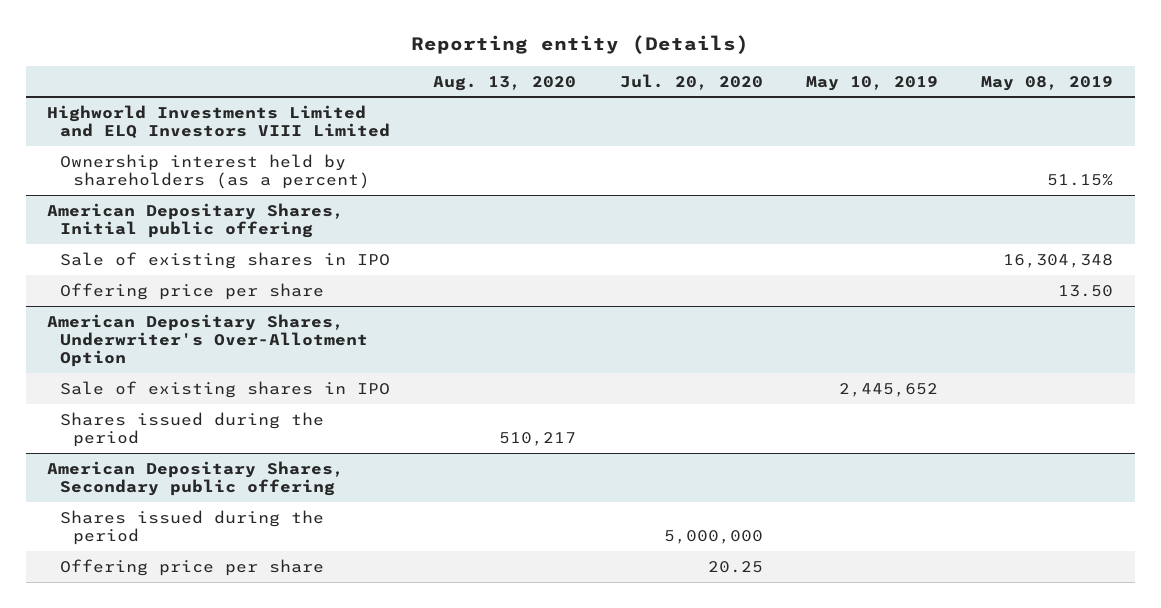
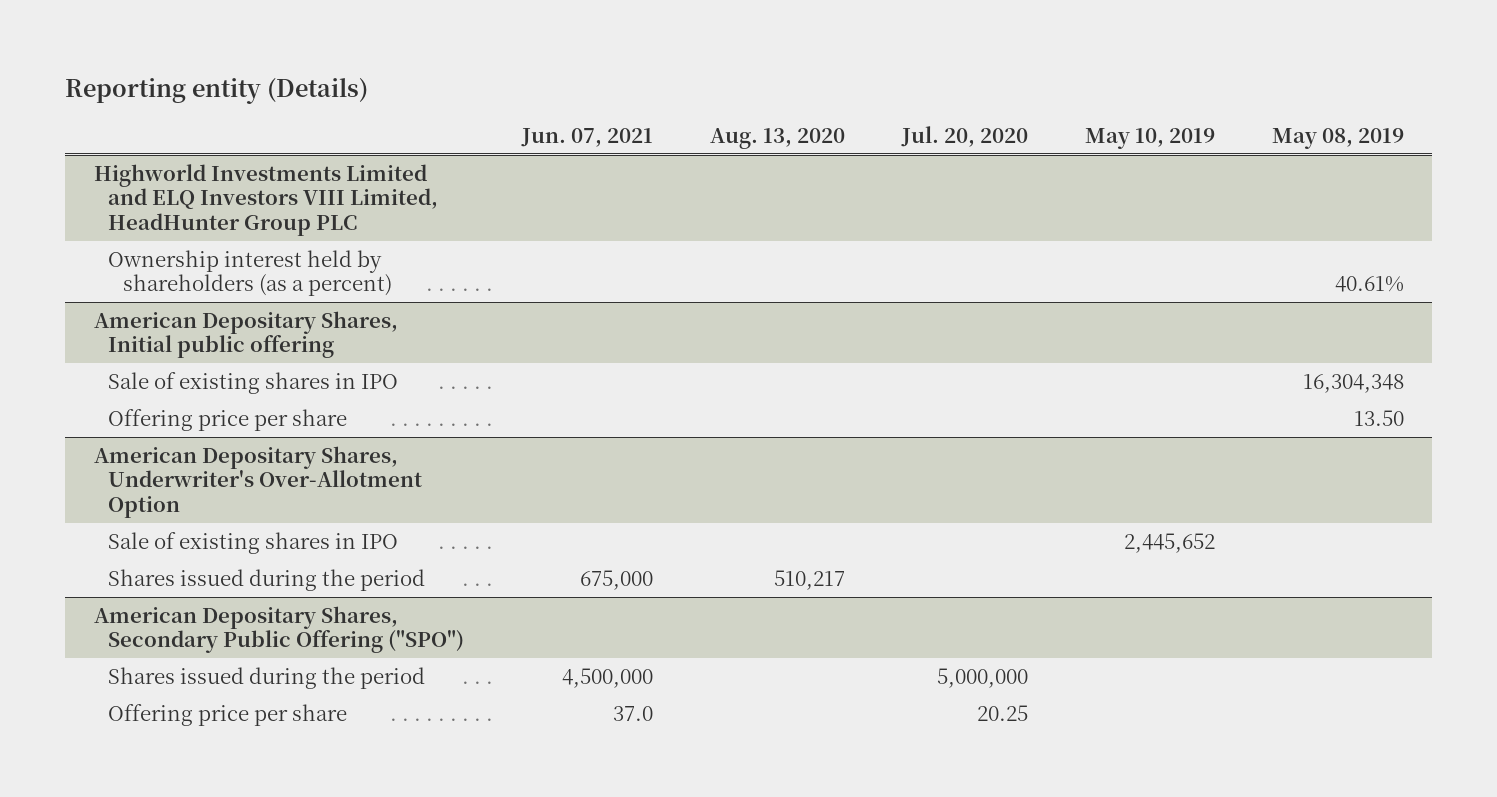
none -> [520,127,653,147] Jun. 07, 2021
[47,104,391,140] Highworld Investments Limited and ELQ Investors VIII Limited -> [93,163,439,236] Highworld Investments Limited and ELQ Investors VIII Limited, HeadHunter Group PLC
[1047,174,1114,187] 51.15% -> [1334,276,1404,293] 40.61%
[47,460,345,497] American Depositary Shares, Secondary public offering -> [93,605,465,654] American Depositary Shares, Secondary Public Offering ("SPO")

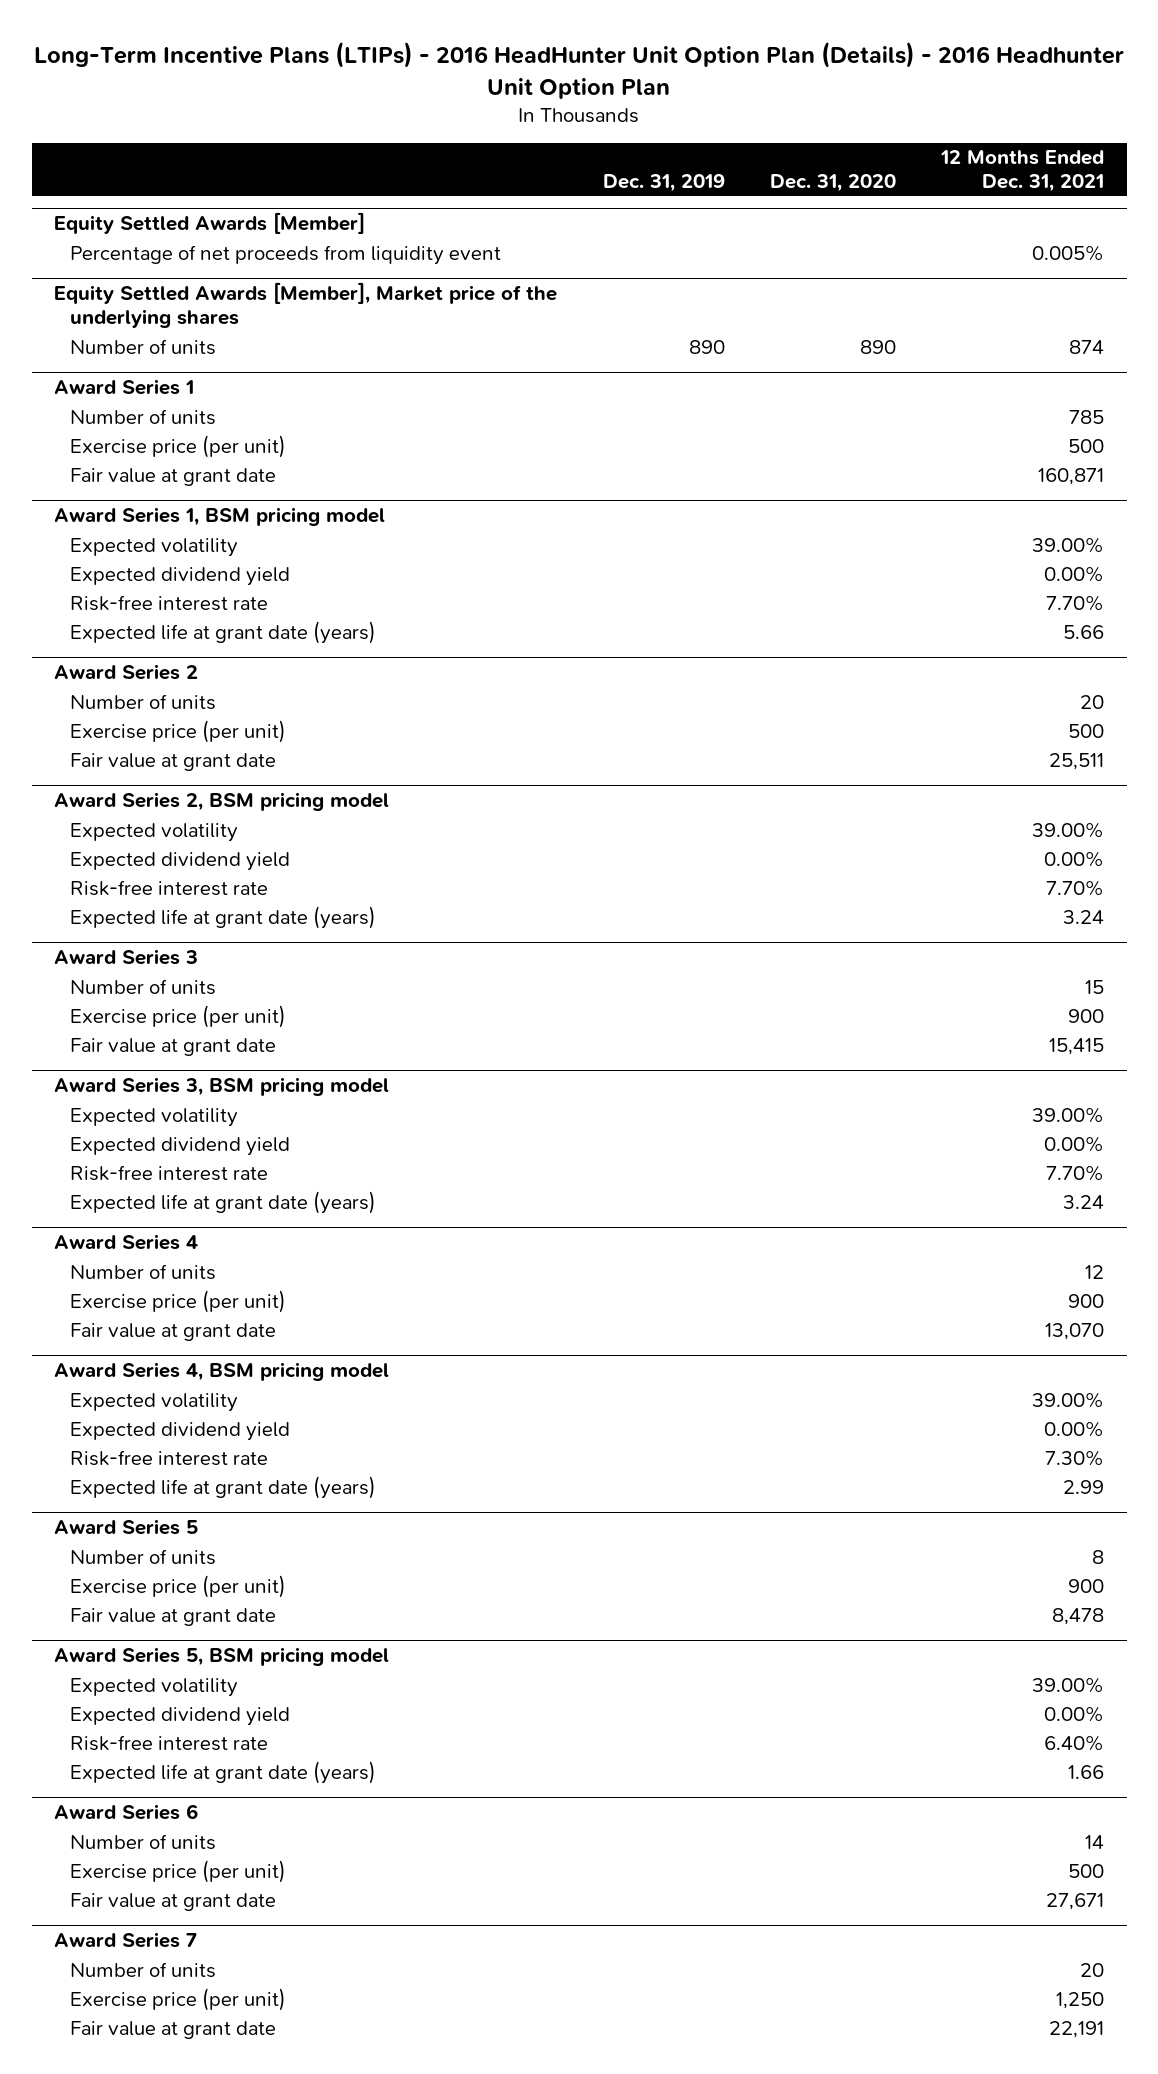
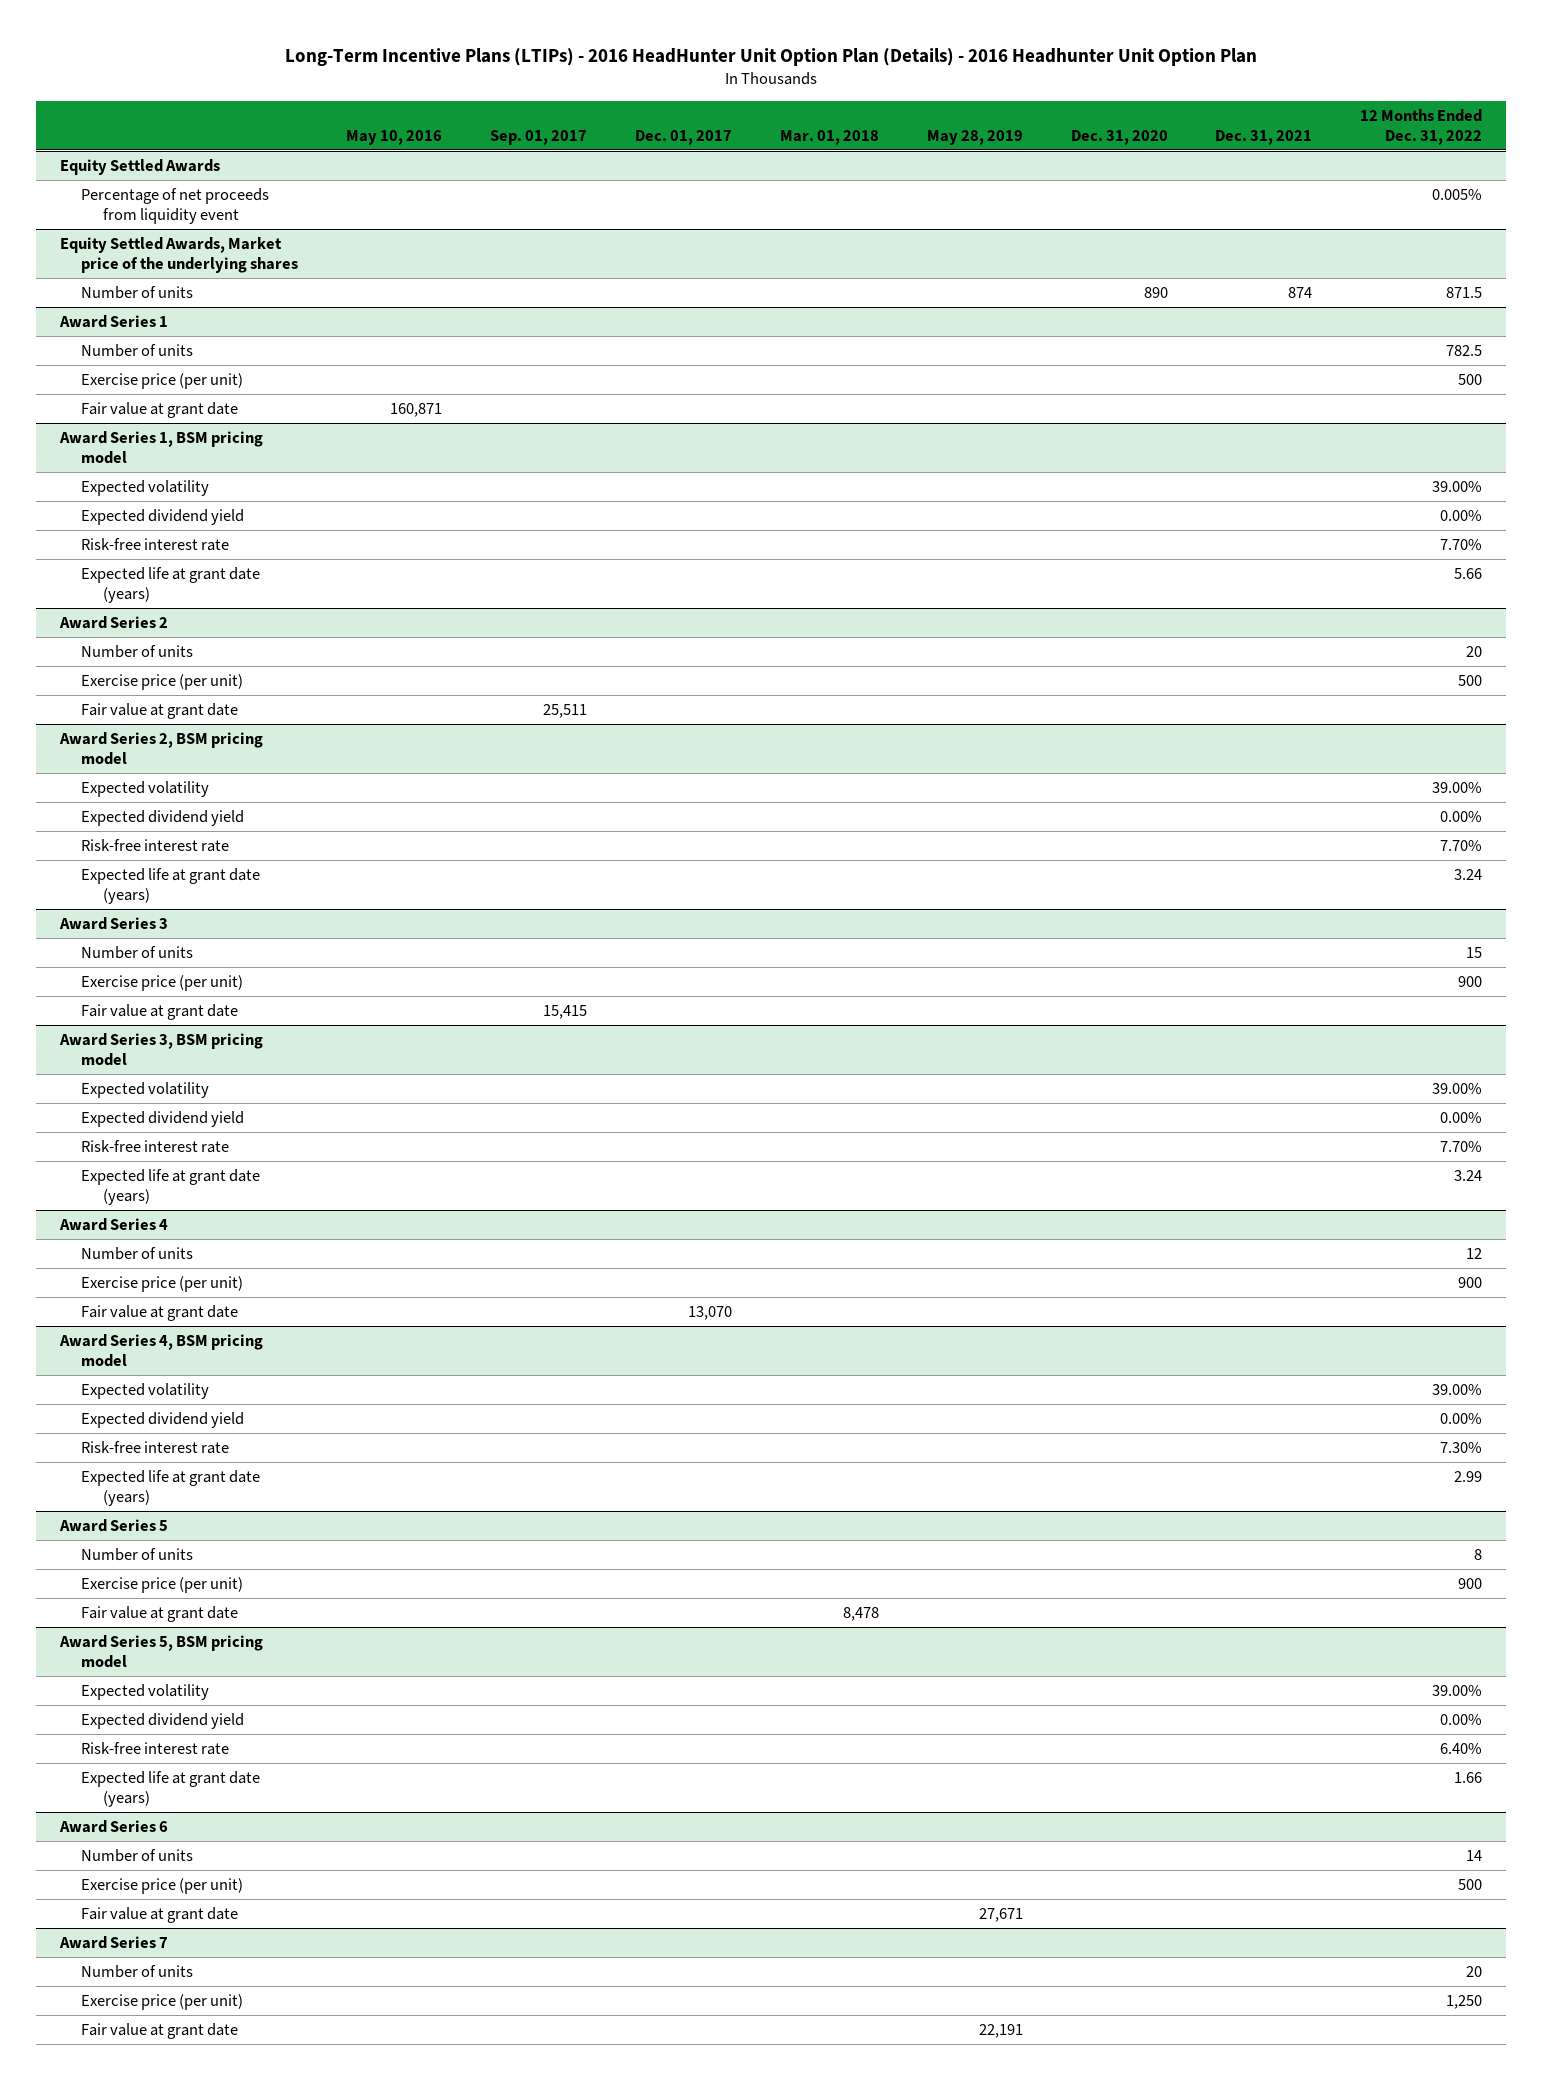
[602,173,725,192] Dec. 31, 2019 -> none
[939,150,1104,192] 12 Months Ended Dec. 31, 2021 -> none
none -> [346,129,443,145] May 10, 2016
none -> [489,129,587,145] Sep. 01, 2017
none -> [634,129,732,145] Dec. 01, 2017
none -> [779,129,879,145] Mar. 01, 2018
none -> [926,129,1023,145] May 28, 2019
none -> [1215,129,1313,145] Dec. 31, 2021
none -> [1360,109,1483,145] 12 Months Ended Dec. 31, 2022
[54,212,366,235] Equity Settled Awards [Member] -> [59,159,220,176] Equity Settled Awards
[54,282,558,329] Equity Settled Awards [Member], Market price of the underlying shares -> [59,237,299,273] Equity Settled Awards, Market price of the underlying shares

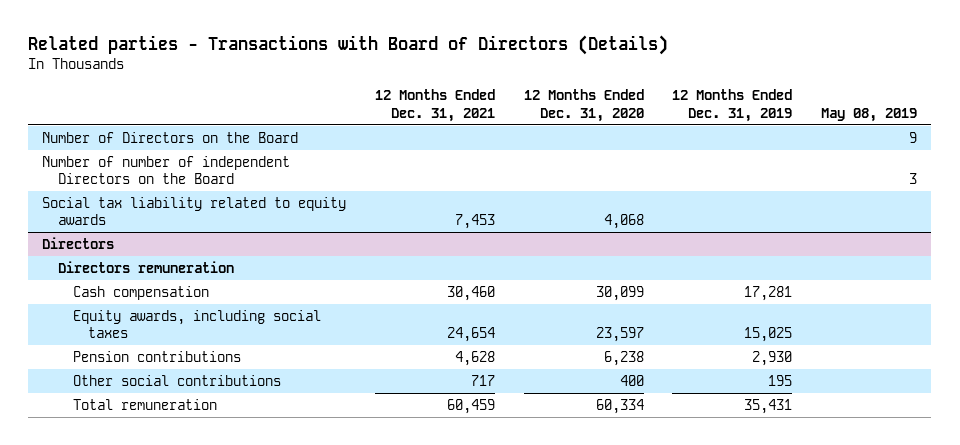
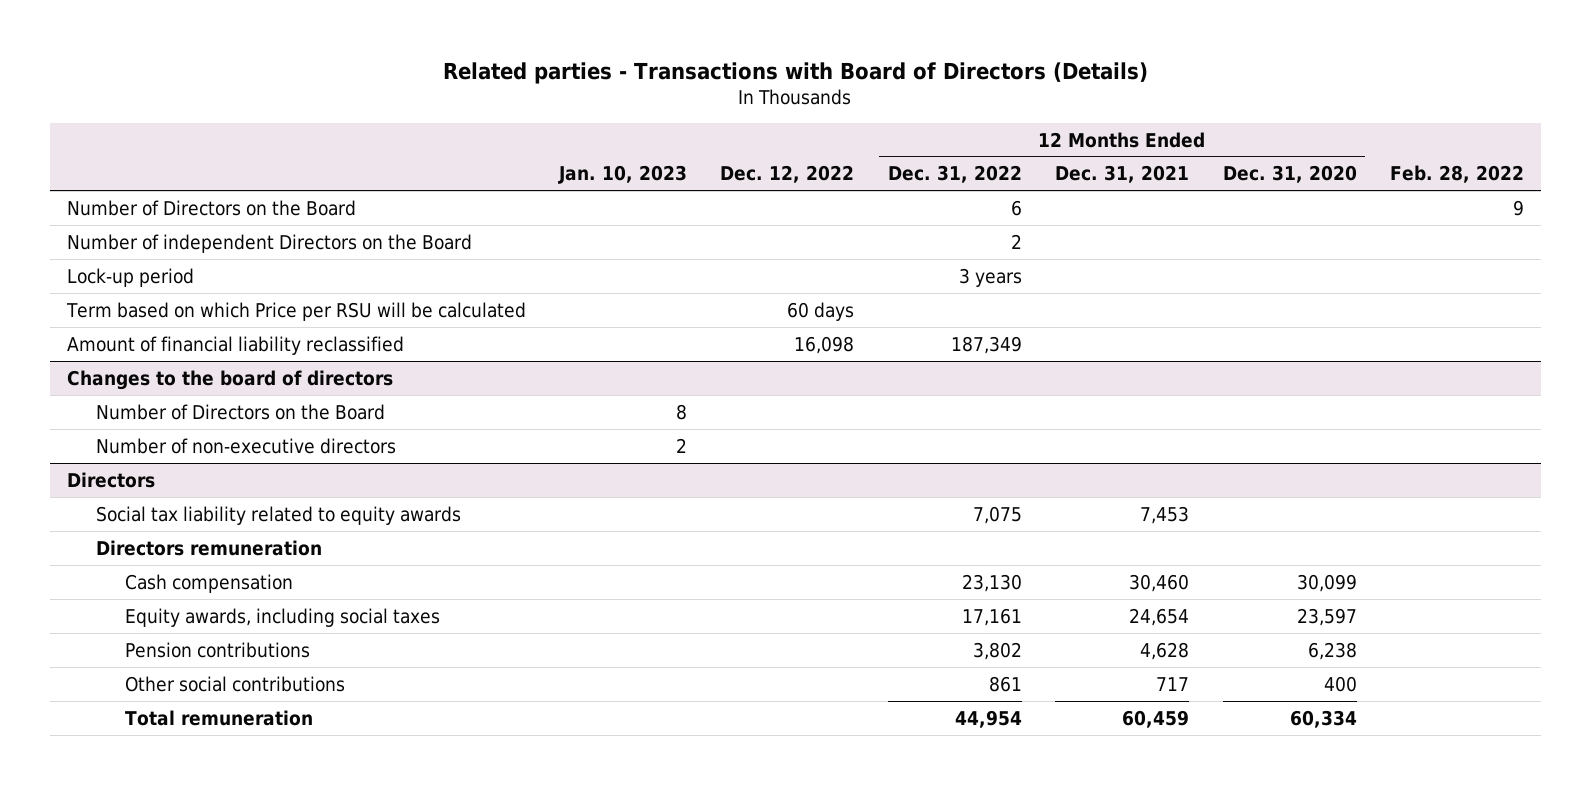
[672,89,793,122] 12 Months Ended Dec. 31, 2019 -> none
[821,107,918,122] May 08, 2019 -> none
none -> [558,165,688,185] Jan. 10, 2023
none -> [720,165,855,184] Dec. 12, 2022
none -> [887,165,1022,184] Dec. 31, 2022
none -> [1389,165,1524,184] Feb. 28, 2022
[42,196,347,226] Social tax liability related to equity awards -> none
[42,155,291,185] Number of number of independent Directors on the Board -> [66,233,472,253] Number of independent Directors on the Board
none -> [66,267,194,287] Lock-up period
none -> [65,301,526,321] Term based on which Price per RSU will be calculated
none -> [66,335,404,355] Amount of financial liability reclassified
none -> [66,369,393,390] Changes to the board of directors
none -> [95,403,385,420] Number of Directors on the Board
none -> [95,437,396,454] Number of non-executive directors
none -> [95,505,461,525] Social tax liability related to equity awards

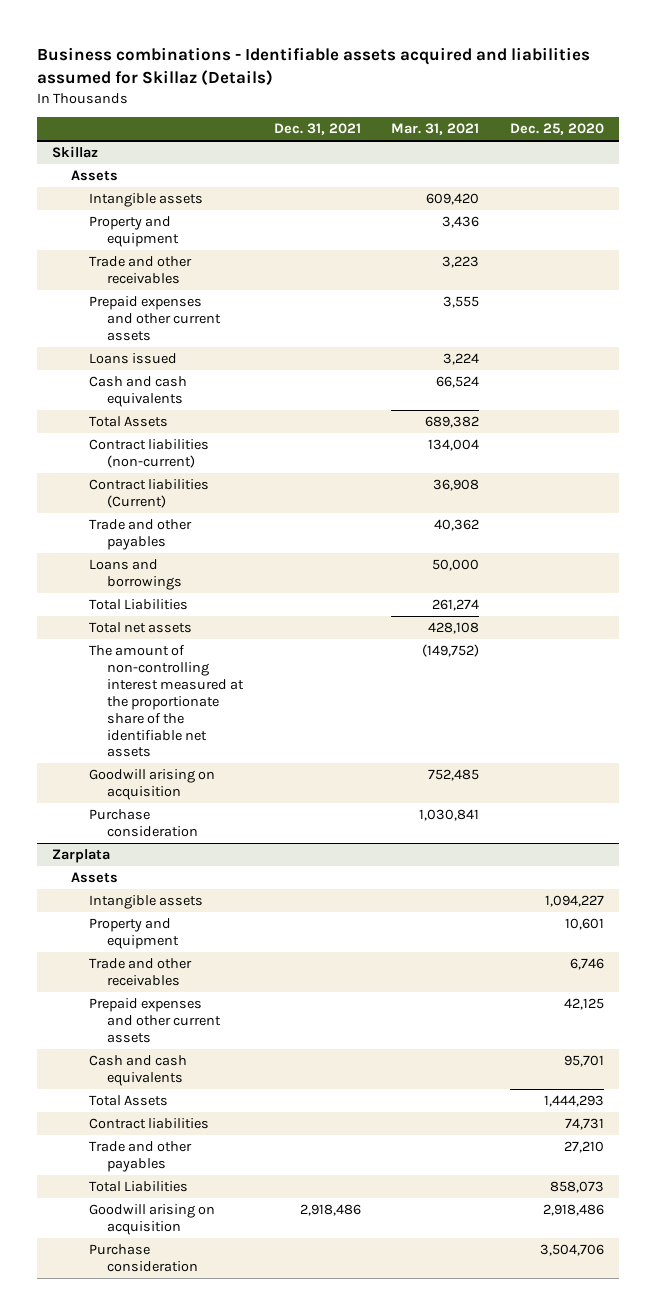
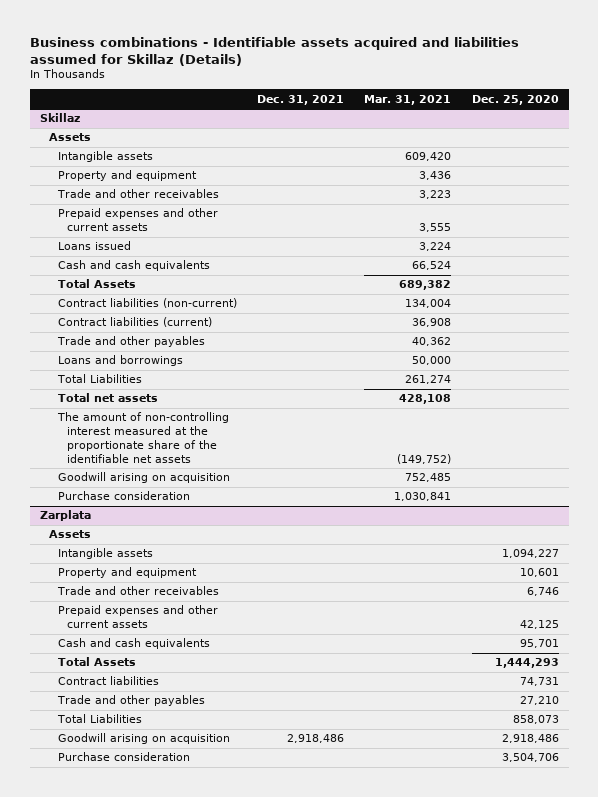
[88,479,209,509] Contract liabilities (Current) -> [57,317,212,328] Contract liabilities (current)

